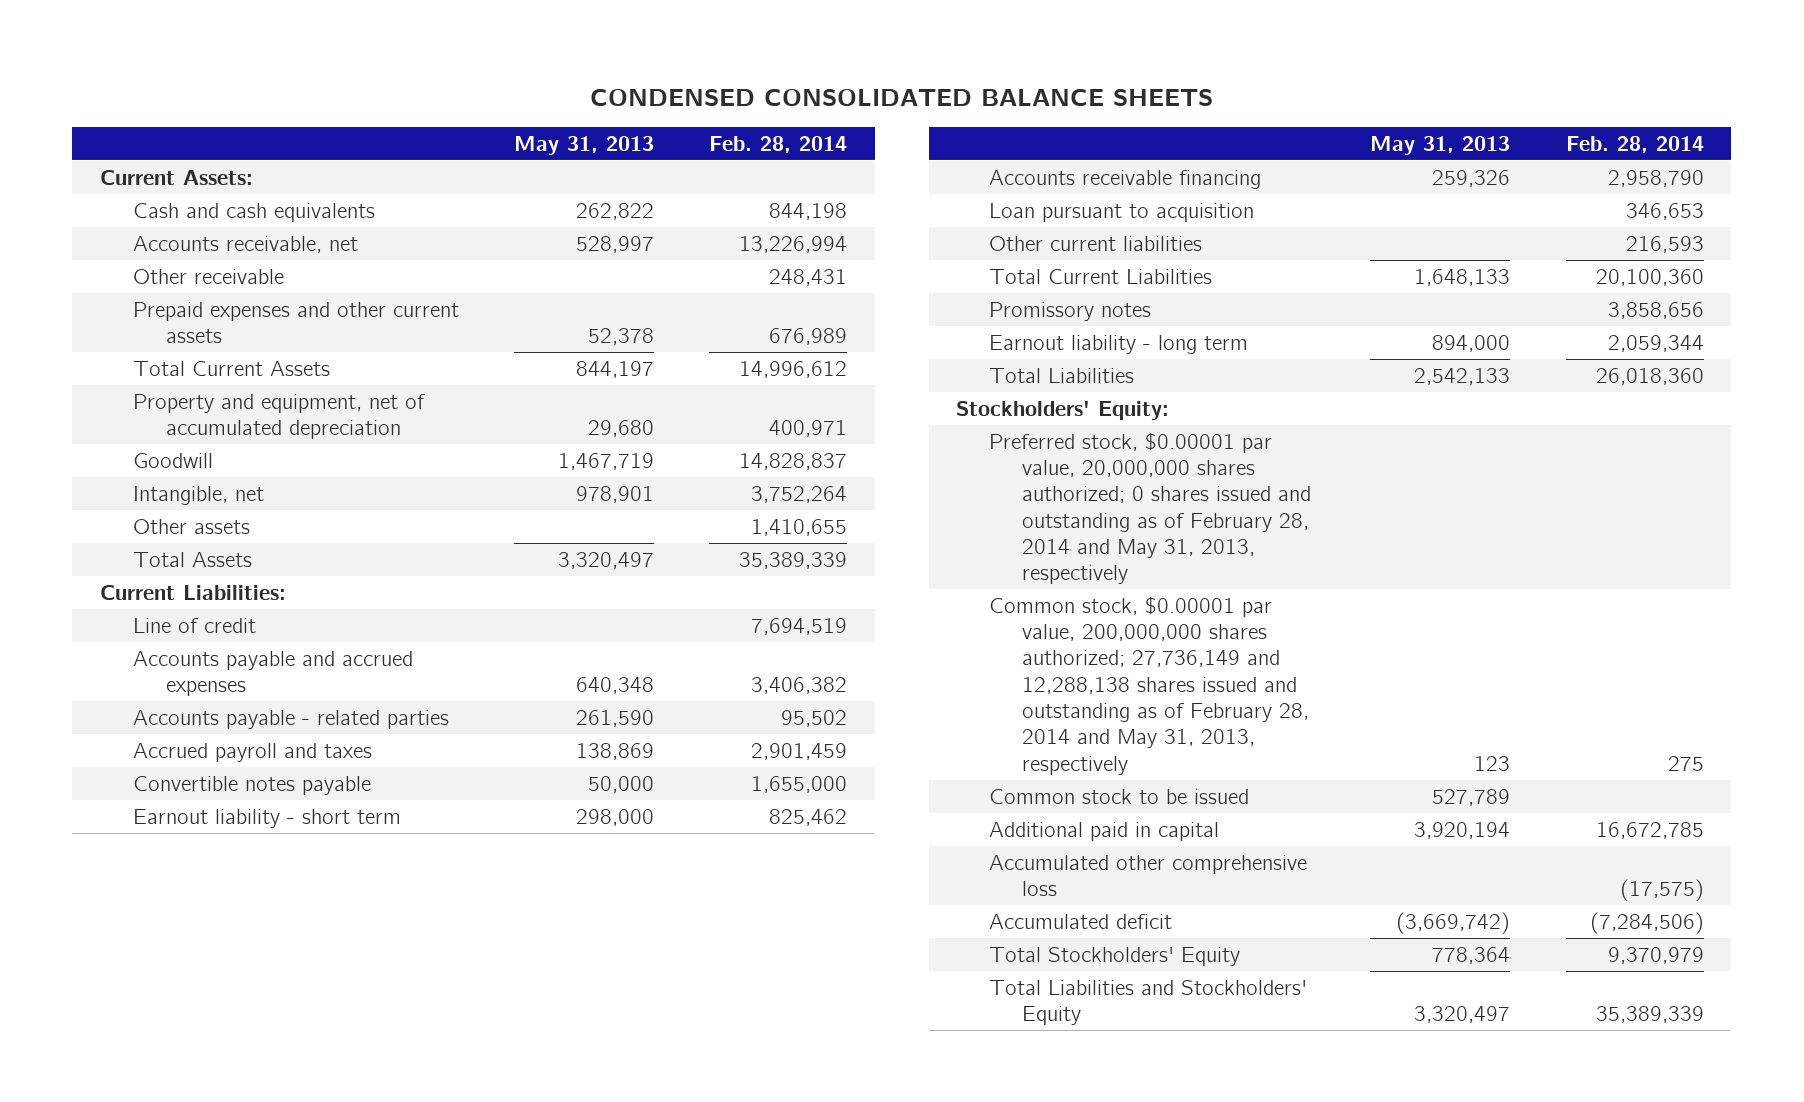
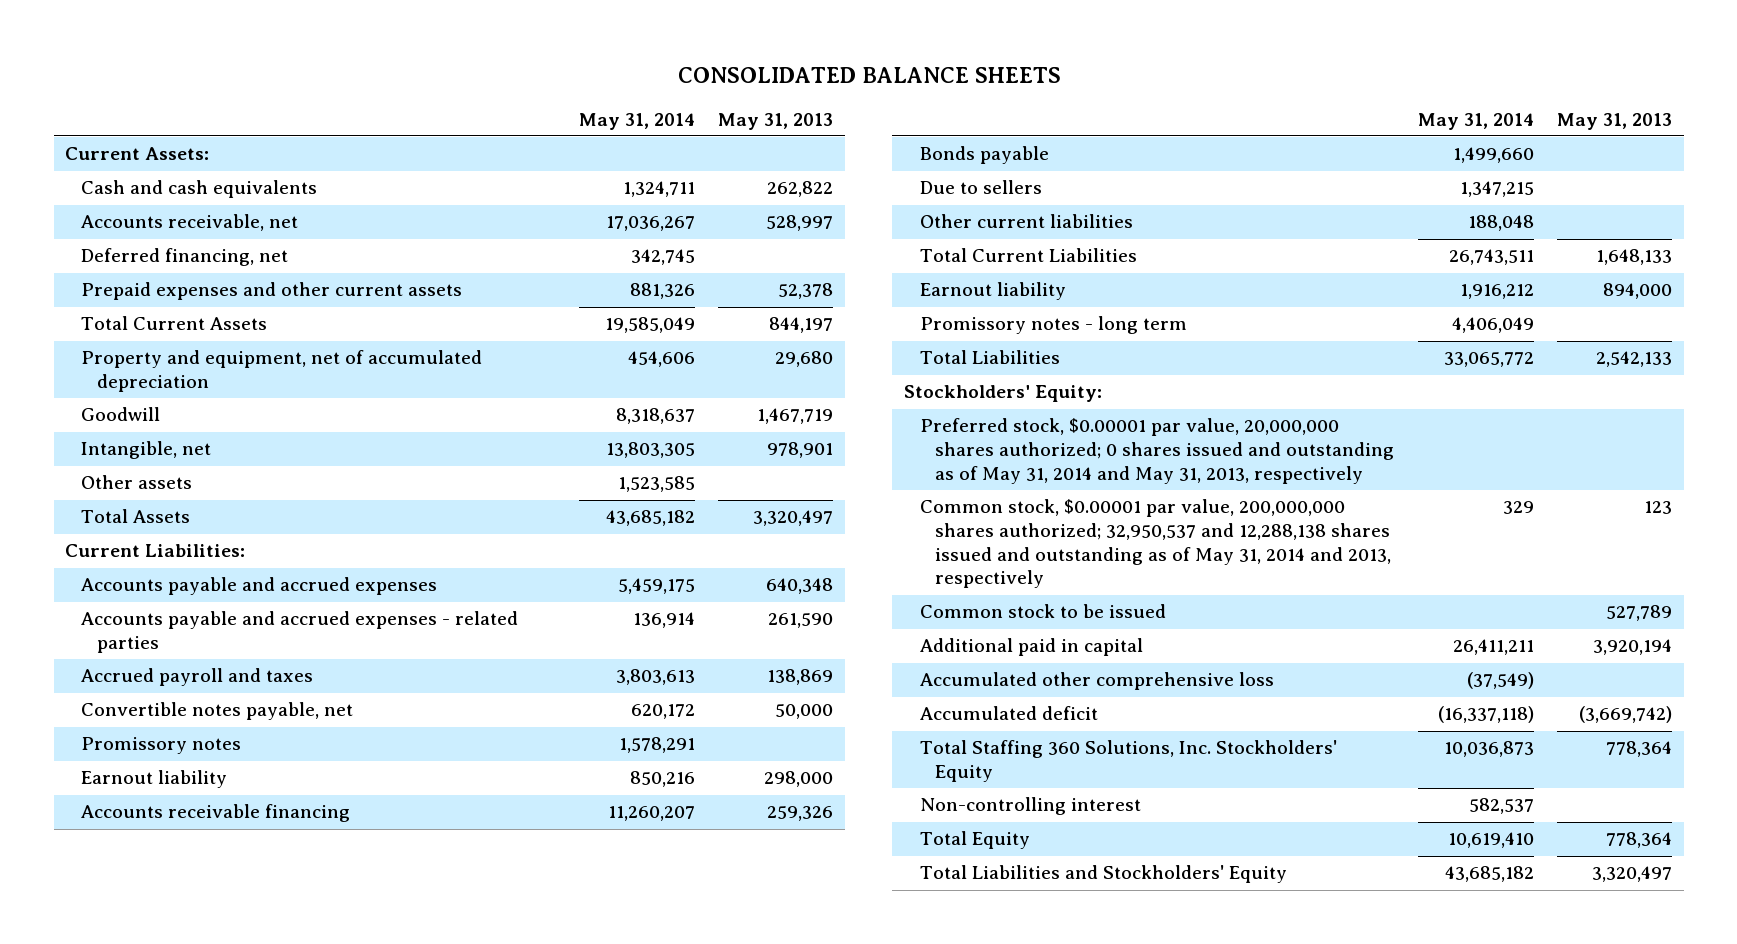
[589,88,1213,106] CONDENSED CONSOLIDATED BALANCE SHEETS -> [677,67,1061,84] CONSOLIDATED BALANCE SHEETS
[709,135,848,153] Feb. 28, 2014 -> none
none -> [578,112,695,130] May 31, 2014
[132,268,284,284] Other receivable -> none
none -> [80,248,288,267] Deferred financing, net
[132,617,256,633] Line of credit -> none
[132,709,449,729] Accounts payable - related parties -> [80,611,518,654] Accounts payable and accrued expenses - related parties
[132,775,371,795] Convertible notes payable -> [80,702,353,721] Convertible notes payable, net
[989,301,1152,321] Promissory notes -> [80,737,241,755] Promissory notes
[132,808,401,828] Earnout liability - short term -> [80,770,227,789] Earnout liability
[989,202,1255,222] Loan pursuant to acquisition -> none
none -> [919,146,1049,165] Bonds payable
none -> [919,180,1042,195] Due to sellers
[989,334,1249,354] Earnout liability - long term -> [919,282,1066,301] Earnout liability
none -> [919,316,1187,335] Promissory notes - long term
[989,431,1311,585] Preferred stock, $0.00001 par value, 20,000,000 shares authorized; 0 shares issued and outstanding as of February 28, 2014 and May 31, 2013, respectively -> [919,418,1395,484] Preferred stock, $0.00001 par value, 20,000,000 shares authorized; 0 shares issued and outstanding as of May 31, 2014 and May 31, 2013, respectively
[989,595,1309,775] Common stock, $0.00001 par value, 200,000,000 shares authorized; 27,736,149 and 12,288,138 shares issued and outstanding as of February 28, 2014 and May 31, 2013, respectively -> [919,499,1392,589] Common stock, $0.00001 par value, 200,000,000 shares authorized; 32,950,537 and 12,288,138 shares issued and outstanding as of May 31, 2014 and 2013, respectively
[989,946,1241,966] Total Stockholders' Equity -> [919,740,1337,783] Total Staffing 360 Solutions, Inc. Stockholders' Equity
none -> [919,797,1141,816] Non-controlling interest
none -> [919,831,1030,850] Total Equity

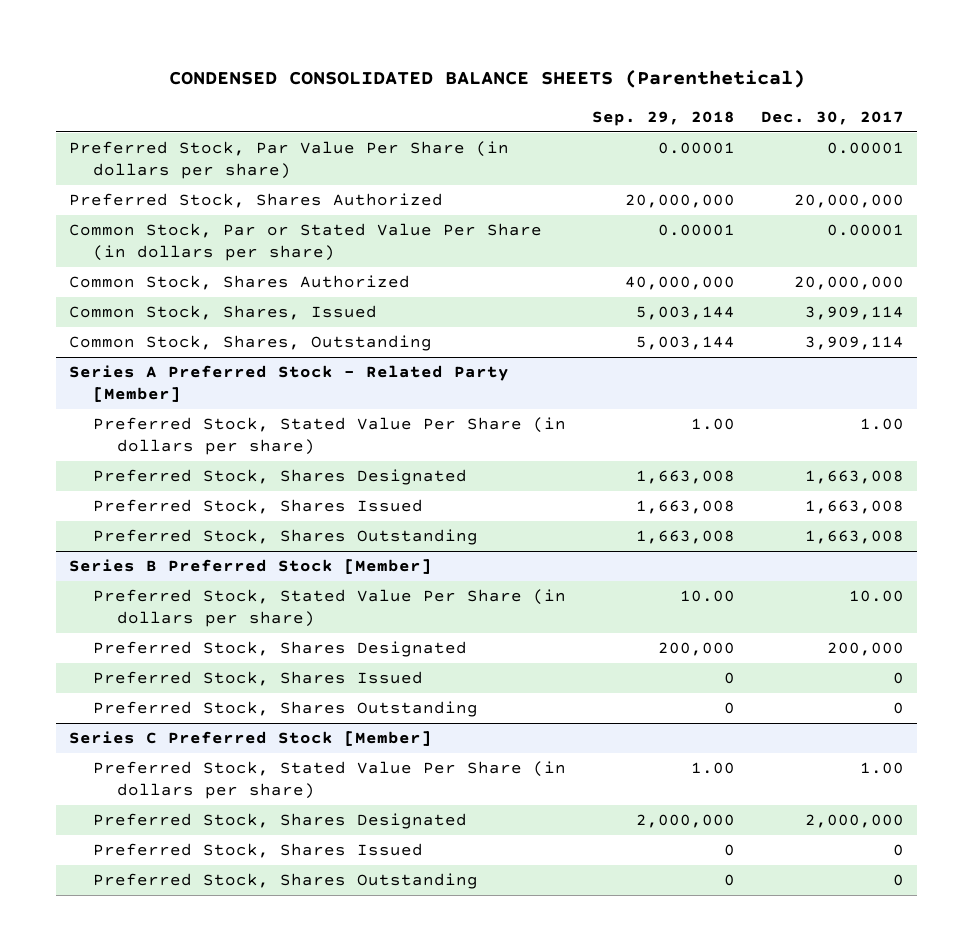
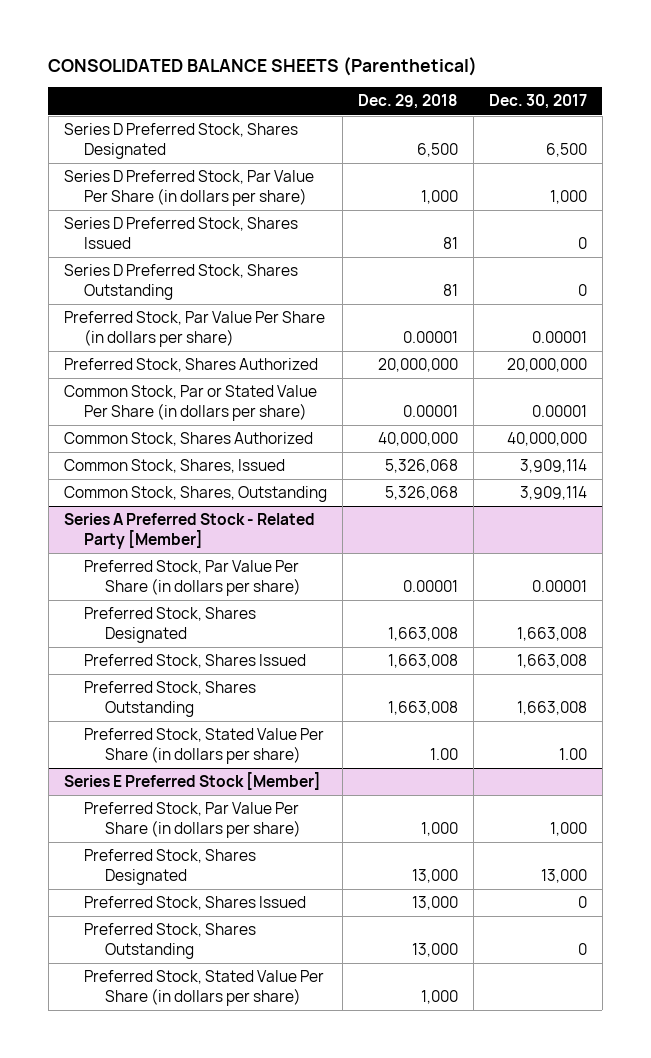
[168,69,805,88] CONDENSED CONSOLIDATED BALANCE SHEETS (Parenthetical) -> [48,56,478,76] CONSOLIDATED BALANCE SHEETS (Parenthetical)
[592,110,736,126] Sep. 29, 2018 -> none
none -> [357,94,458,110] Dec. 29, 2018
none -> [63,123,298,159] Series D Preferred Stock, Shares Designated
none -> [63,170,314,206] Series D Preferred Stock, Par Value Per Share (in dollars per share)
none -> [63,217,298,249] Series D Preferred Stock, Shares Issued
none -> [63,264,298,300] Series D Preferred Stock, Shares Outstanding
[794,276,905,291] 20,000,000 -> [506,432,587,447] 40,000,000
[93,417,567,455] Preferred Stock, Stated Value Per Share (in dollars per share) -> [84,560,301,596] Preferred Stock, Par Value Per Share (in dollars per share)
[860,418,905,431] 1.00 -> [531,579,587,592] 0.00001
[69,559,433,575] Series B Preferred Stock [Member] -> none
[93,589,567,627] Preferred Stock, Stated Value Per Share (in dollars per share) -> none
[93,641,468,658] Preferred Stock, Shares Designated -> none
[93,671,424,687] Preferred Stock, Shares Issued -> none
[93,701,479,718] Preferred Stock, Shares Outstanding -> none
[69,731,433,747] Series C Preferred Stock [Member] -> none
none -> [63,772,321,791] Series E Preferred Stock [Member]
none -> [84,802,301,838] Preferred Stock, Par Value Per Share (in dollars per share)
[805,814,905,829] 2,000,000 -> [540,868,587,883] 13,000
none -> [84,970,325,1006] Preferred Stock, Stated Value Per Share (in dollars per share)

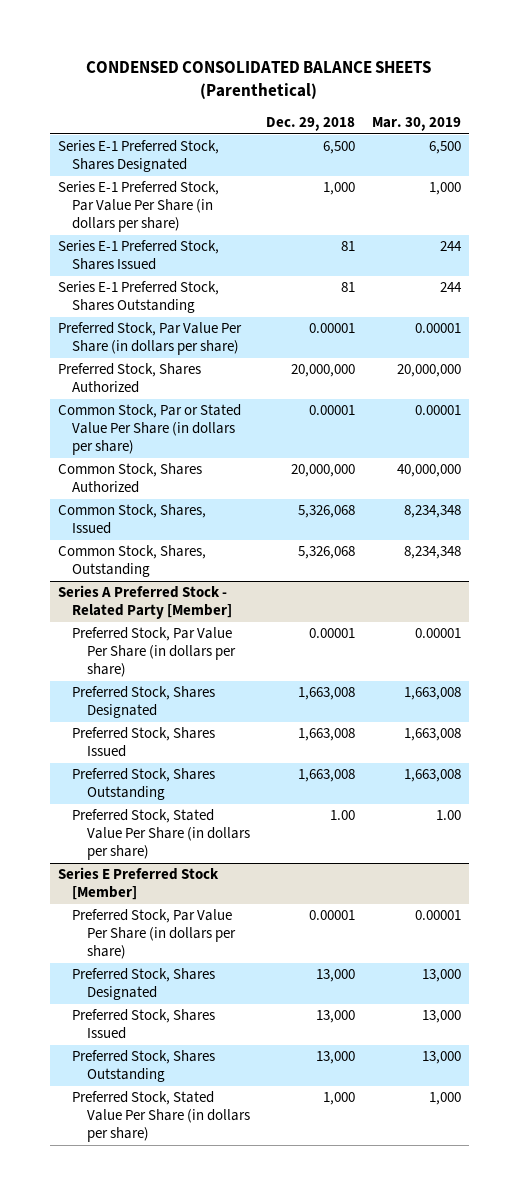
[48,56,478,76] CONSOLIDATED BALANCE SHEETS (Parenthetical) -> [86,60,432,99] CONDENSED CONSOLIDATED BALANCE SHEETS (Parenthetical)
[488,94,587,110] Dec. 30, 2017 -> none
none -> [372,117,462,132] Mar. 30, 2019
[63,123,298,159] Series D Preferred Stock, Shares Designated -> [57,140,219,173] Series E-1 Preferred Stock, Shares Designated
[63,170,314,206] Series D Preferred Stock, Par Value Per Share (in dollars per share) -> [57,181,219,233] Series E-1 Preferred Stock, Par Value Per Share (in dollars per share)
[63,217,298,249] Series D Preferred Stock, Shares Issued -> [57,240,219,271] Series E-1 Preferred Stock, Shares Issued
[63,264,298,300] Series D Preferred Stock, Shares Outstanding -> [57,281,219,314] Series E-1 Preferred Stock, Shares Outstanding
[377,432,458,447] 40,000,000 -> [291,464,356,478] 20,000,000
[420,821,458,836] 1,000 -> [309,910,356,921] 0.00001

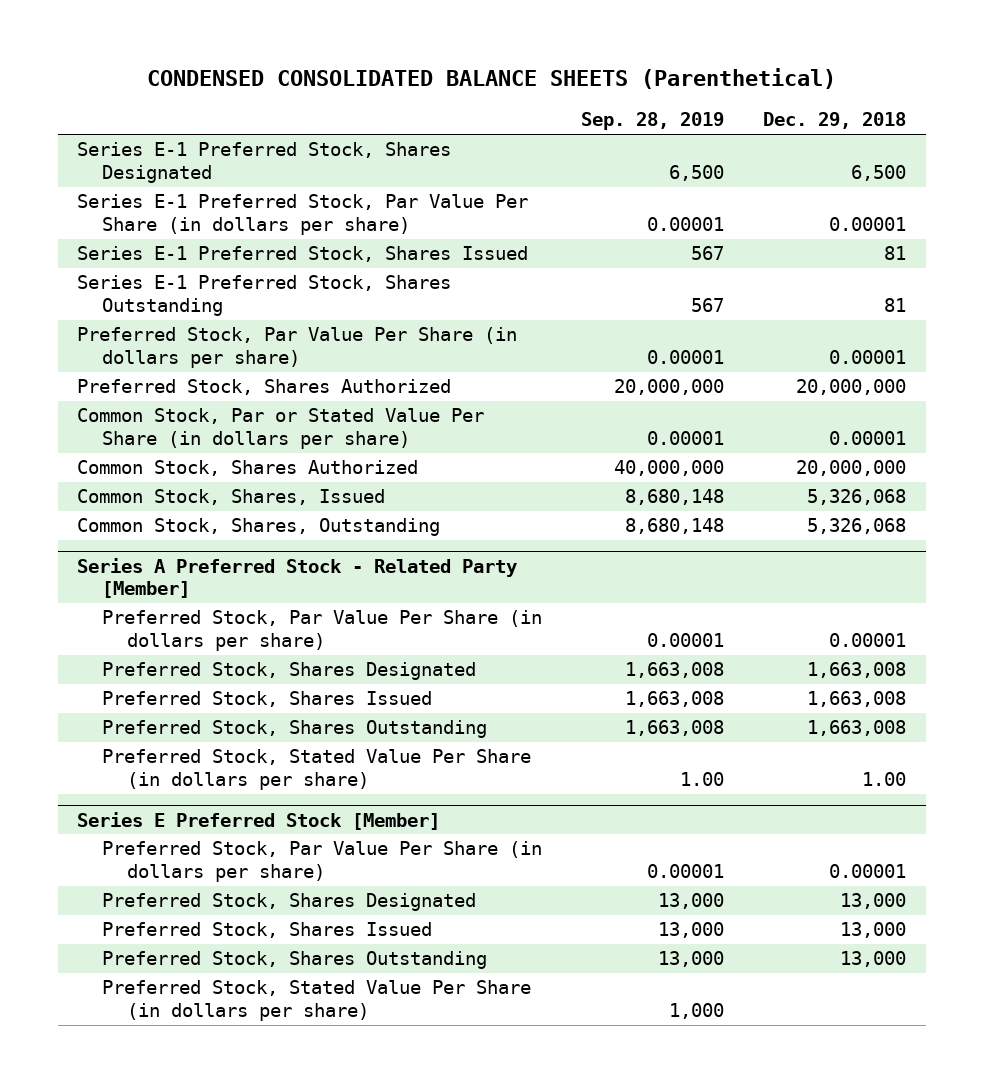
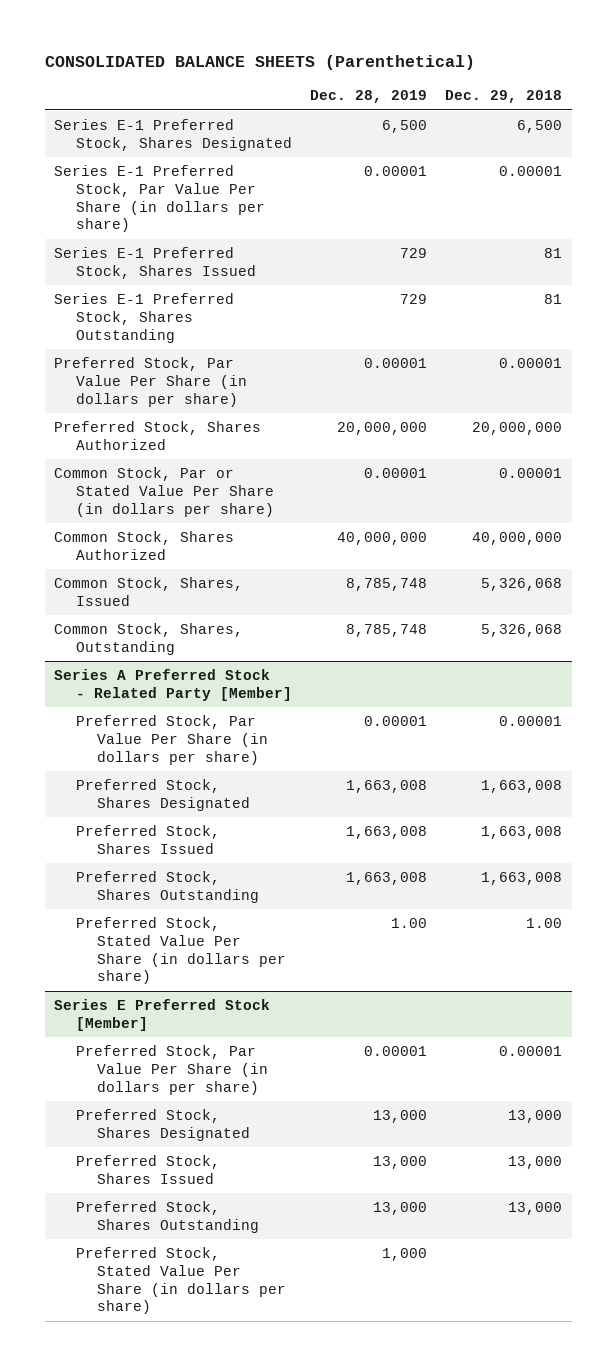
[146,68,836,90] CONDENSED CONSOLIDATED BALANCE SHEETS (Parenthetical) -> [44,55,475,71] CONSOLIDATED BALANCE SHEETS (Parenthetical)
[581,112,725,131] Sep. 28, 2019 -> none
none -> [310,90,428,104] Dec. 28, 2019
[796,460,907,477] 20,000,000 -> [472,532,563,546] 40,000,000

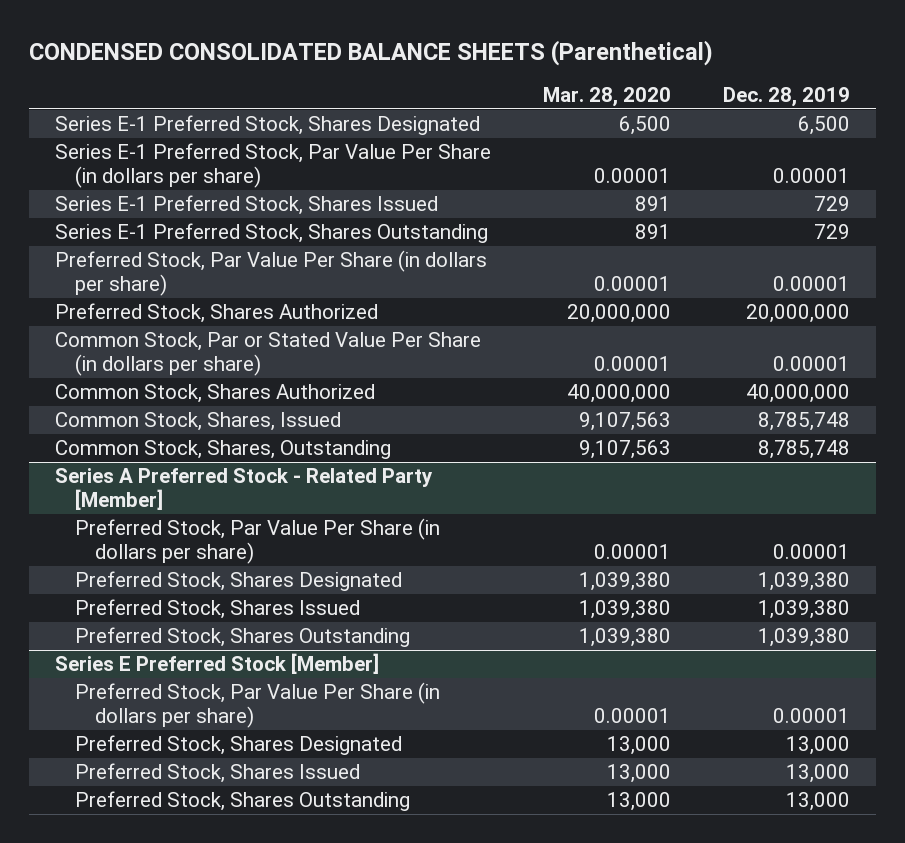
[44,55,475,71] CONSOLIDATED BALANCE SHEETS (Parenthetical) -> [28,40,713,67] CONDENSED CONSOLIDATED BALANCE SHEETS (Parenthetical)
[445,90,563,104] Dec. 29, 2018 -> none
none -> [542,86,671,107] Mar. 28, 2020
[75,917,287,985] Preferred Stock, Stated Value Per Share (in dollars per share) -> none
[346,780,428,794] 1,663,008 -> [757,572,850,592] 1,039,380
[346,826,428,840] 1,663,008 -> [757,600,850,620] 1,039,380
[346,872,428,886] 1,663,008 -> [757,628,850,648] 1,039,380
[75,1247,287,1315] Preferred Stock, Stated Value Per Share (in dollars per share) -> none

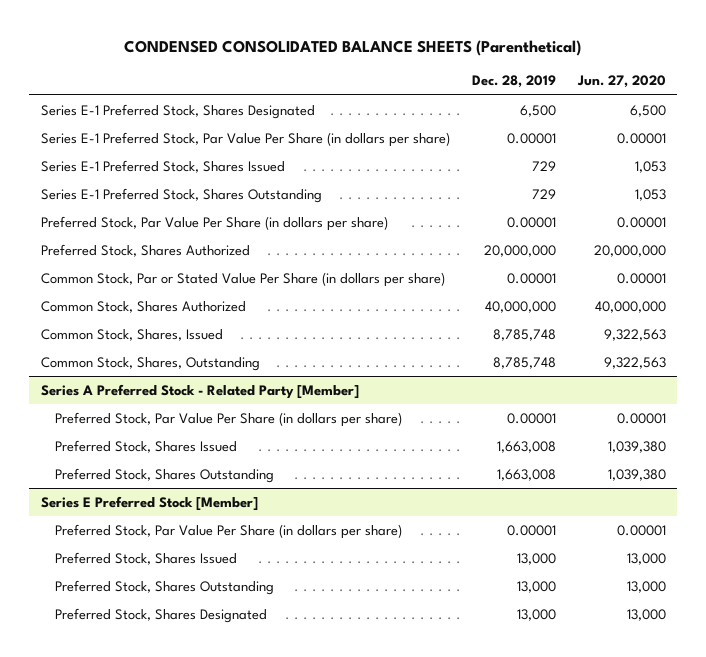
[542,86,671,107] Mar. 28, 2020 -> none
none -> [576,75,666,89] Jun. 27, 2020
[75,571,403,592] Preferred Stock, Shares Designated -> none
[757,600,850,620] 1,039,380 -> [496,440,556,453] 1,663,008
[757,628,850,648] 1,039,380 -> [496,468,556,481] 1,663,008
[75,735,403,756] Preferred Stock, Shares Designated -> [54,607,267,623] Preferred Stock, Shares Designated

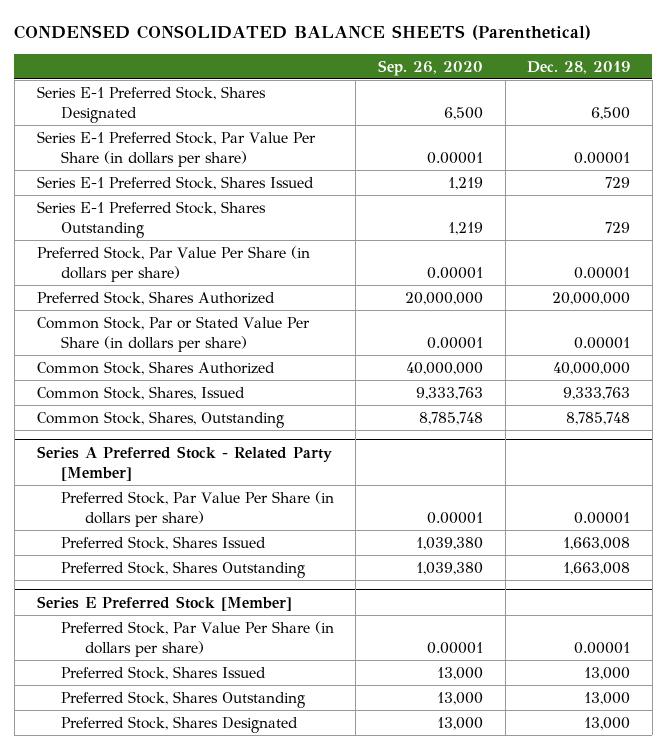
[576,75,666,89] Jun. 27, 2020 -> none
none -> [377,59,483,76] Sep. 26, 2020
[492,328,556,341] 8,785,748 -> [563,386,631,400] 9,333,763

